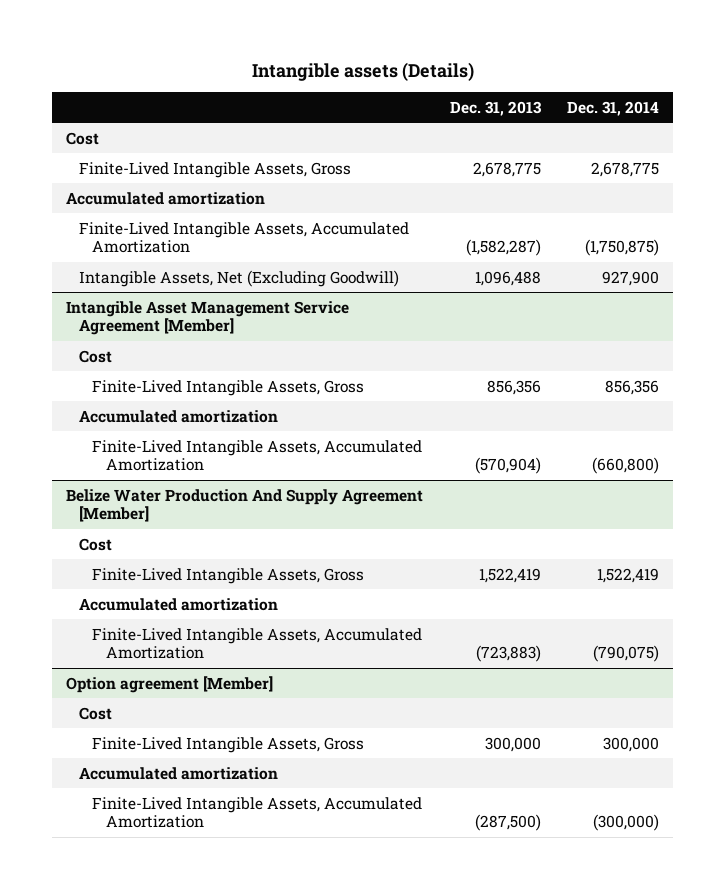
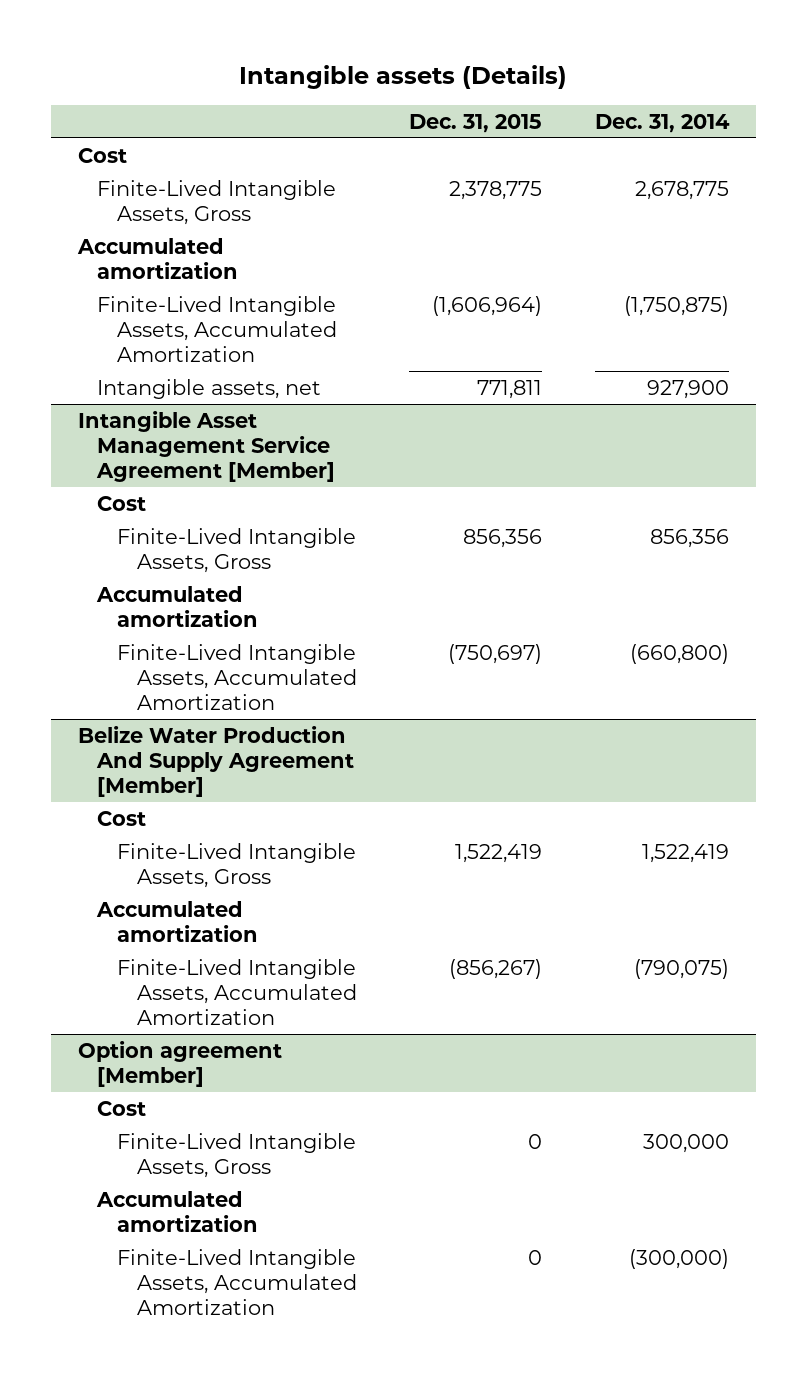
[449,100,542,116] Dec. 31, 2013 -> none
none -> [409,113,543,133] Dec. 31, 2015
[79,269,400,287] Intangible Assets, Net (Excluding Goodwill) -> [97,378,322,399] Intangible assets, net

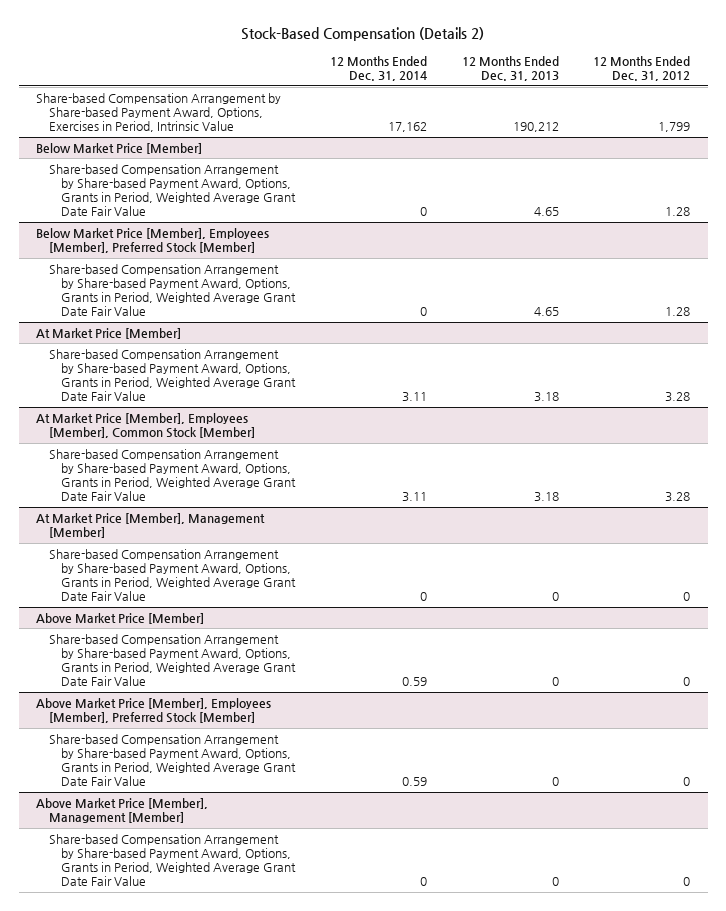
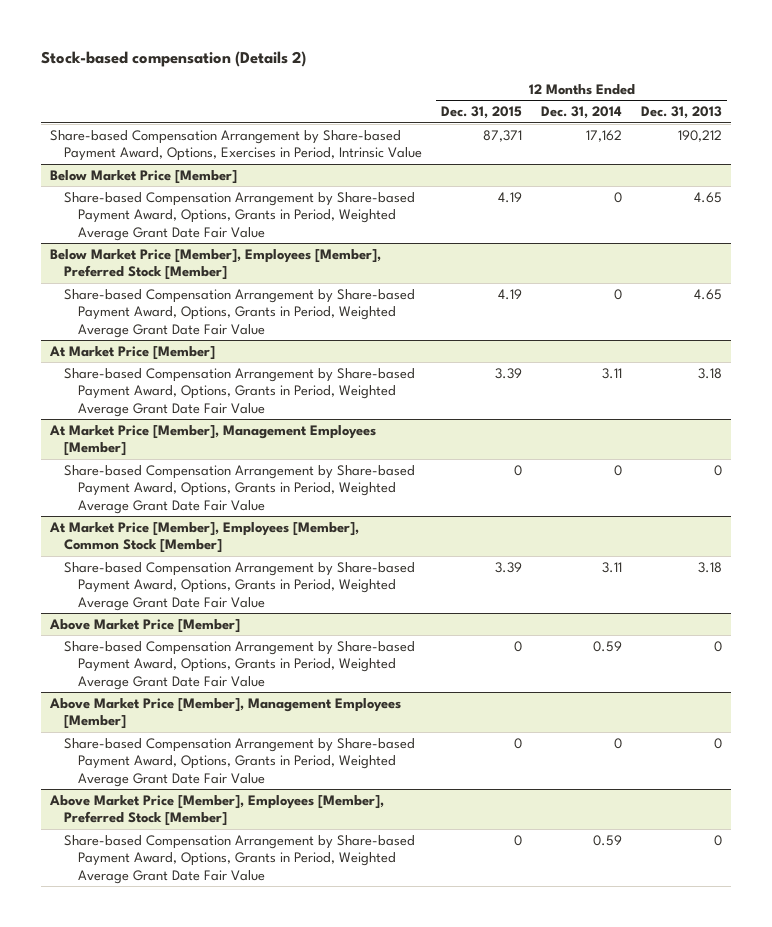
[241,26,485,41] Stock-Based Compensation (Details 2) -> [41,51,307,68] Stock-based compensation (Details 2)
[593,56,691,82] 12 Months Ended Dec. 31, 2012 -> none
none -> [441,106,523,120] Dec. 31, 2015
none -> [49,424,377,457] At Market Price [Member], Management Employees [Member]
none -> [64,464,416,514] Share-based Compensation Arrangement by Share-based Payment Award, Options, Grants in Period, Weighted Average Grant Date Fair Value
[36,513,266,539] At Market Price [Member], Management [Member] -> none
[48,549,297,602] Share-based Compensation Arrangement by Share-based Payment Award, Options, Grants in Period, Weighted Average Grant Date Fair Value -> none
none -> [49,697,402,730] Above Market Price [Member], Management Employees [Member]
none -> [64,737,416,787] Share-based Compensation Arrangement by Share-based Payment Award, Options, Grants in Period, Weighted Average Grant Date Fair Value
[36,798,209,824] Above Market Price [Member], Management [Member] -> none
[48,834,297,887] Share-based Compensation Arrangement by Share-based Payment Award, Options, Grants in Period, Weighted Average Grant Date Fair Value -> none

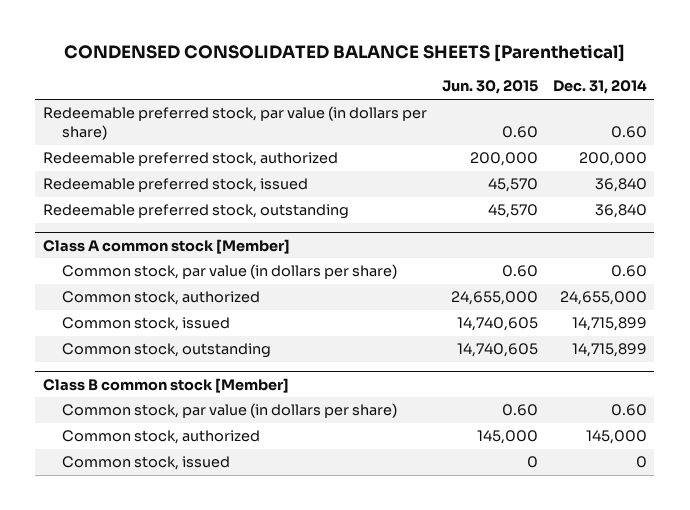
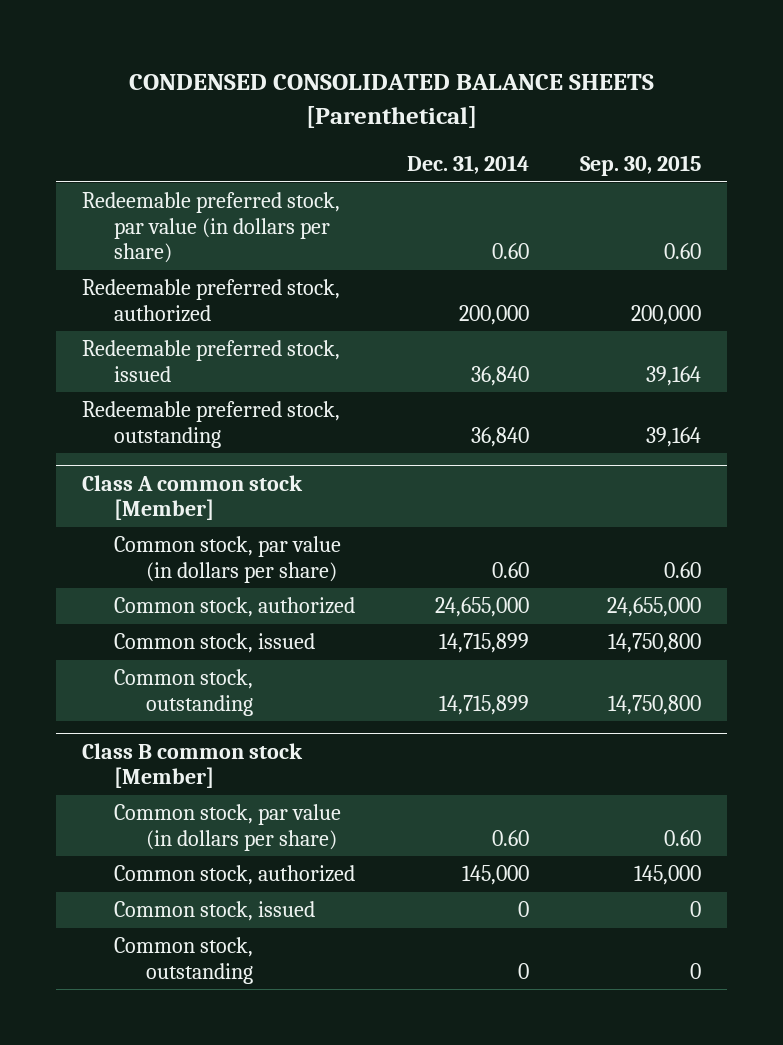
[441,80,538,95] Jun. 30, 2015 -> none
none -> [580,155,702,177] Sep. 30, 2015
none -> [113,937,253,984] Common stock, outstanding

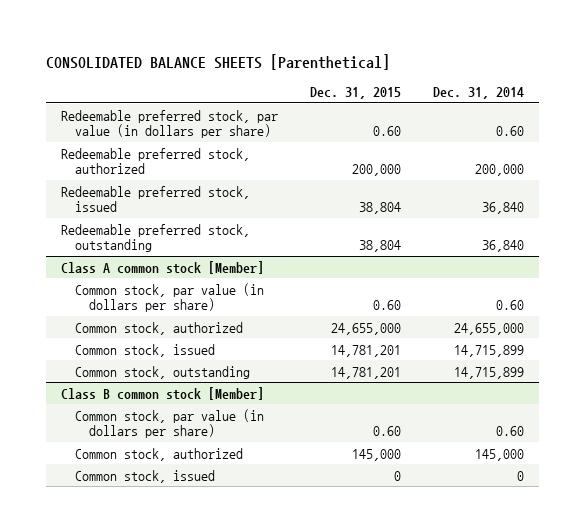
[128,74,654,128] CONDENSED CONSOLIDATED BALANCE SHEETS [Parenthetical] -> [45,53,390,70] CONSOLIDATED BALANCE SHEETS [Parenthetical]
[580,155,702,177] Sep. 30, 2015 -> none
none -> [310,87,402,100] Dec. 31, 2015
[113,937,253,984] Common stock, outstanding -> none

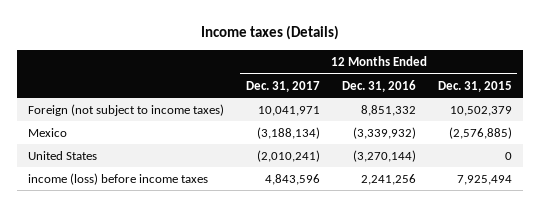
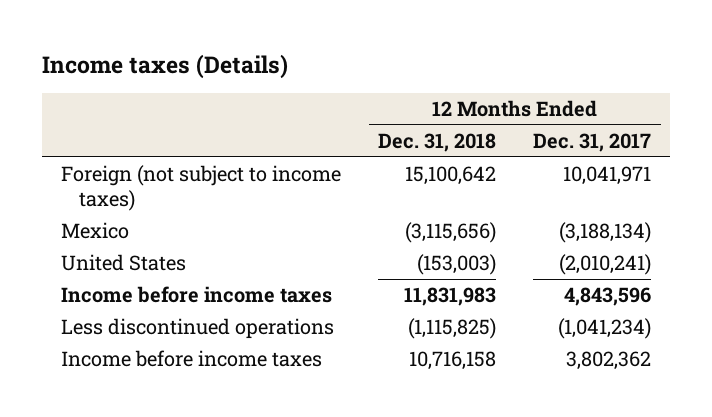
[341,79,416,92] Dec. 31, 2016 -> none
[437,80,512,92] Dec. 31, 2015 -> none
none -> [378,132,497,152] Dec. 31, 2018
none -> [60,286,332,304] Income before income taxes
none -> [60,318,334,340] Less discontinued operations
[27,172,208,185] income (loss) before income taxes -> [60,350,322,368] Income before income taxes
[264,173,320,185] 4,843,596 -> [566,351,652,371] 3,802,362

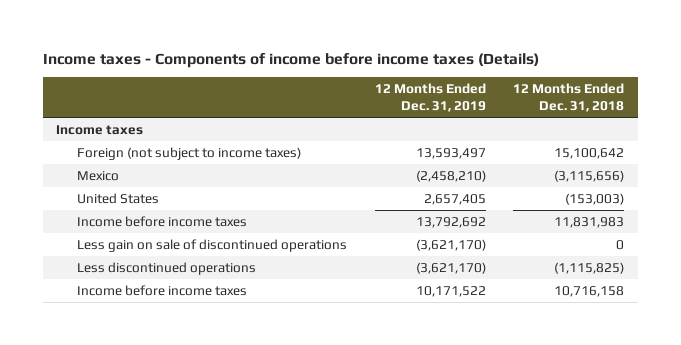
[42,54,289,80] Income taxes (Details) -> [42,52,539,68] Income taxes - Components of income before income taxes (Details)
[533,132,652,152] Dec. 31, 2017 -> none
none -> [374,83,486,113] 12 Months Ended Dec. 31, 2019
none -> [56,124,144,135] Income taxes
none -> [77,238,348,252] Less gain on sale of discontinued operations

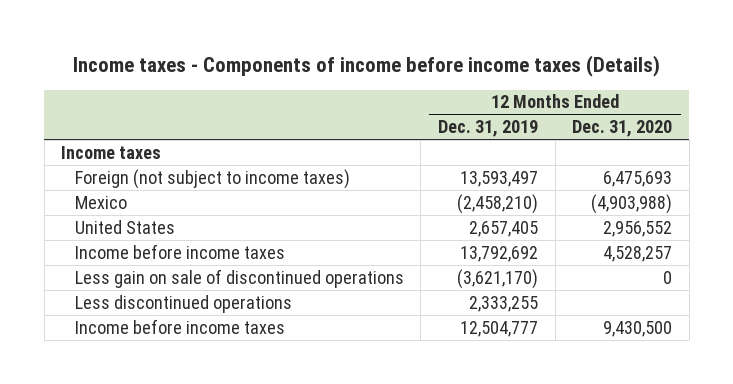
[513,83,625,113] 12 Months Ended Dec. 31, 2018 -> none
none -> [572,120,673,138] Dec. 31, 2020
[415,261,486,274] (3,621,170) -> [468,295,538,312] 2,333,255
[415,285,486,297] 10,171,522 -> [459,320,538,337] 12,504,777

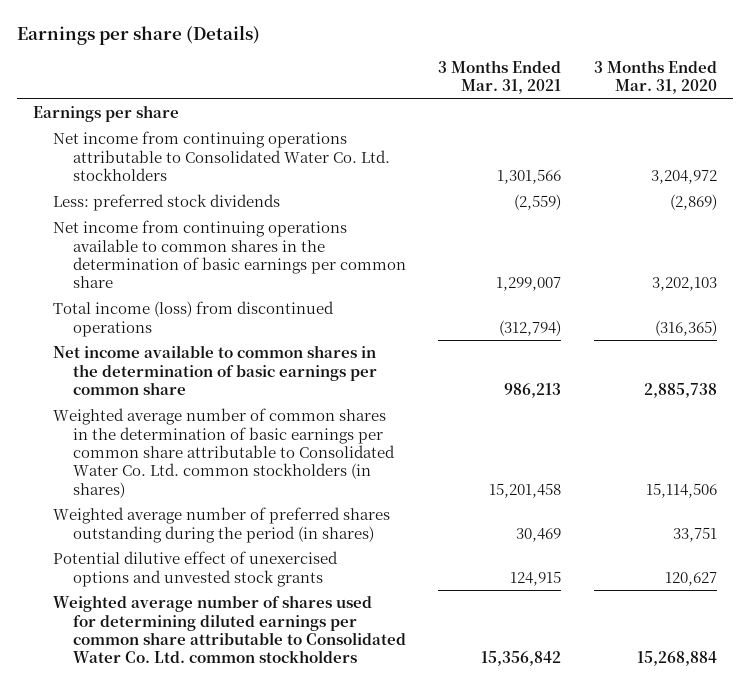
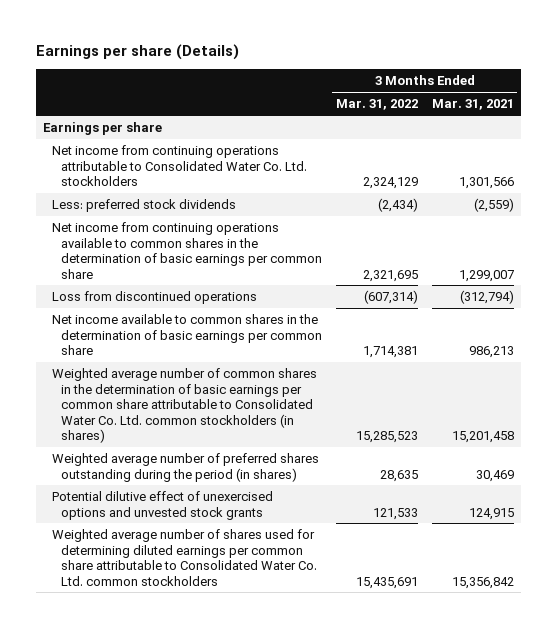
[593,59,717,95] 3 Months Ended Mar. 31, 2020 -> none
none -> [335,99,418,111] Mar. 31, 2022
[52,301,334,337] Total income (loss) from discontinued operations -> [51,291,257,305] Loss from discontinued operations

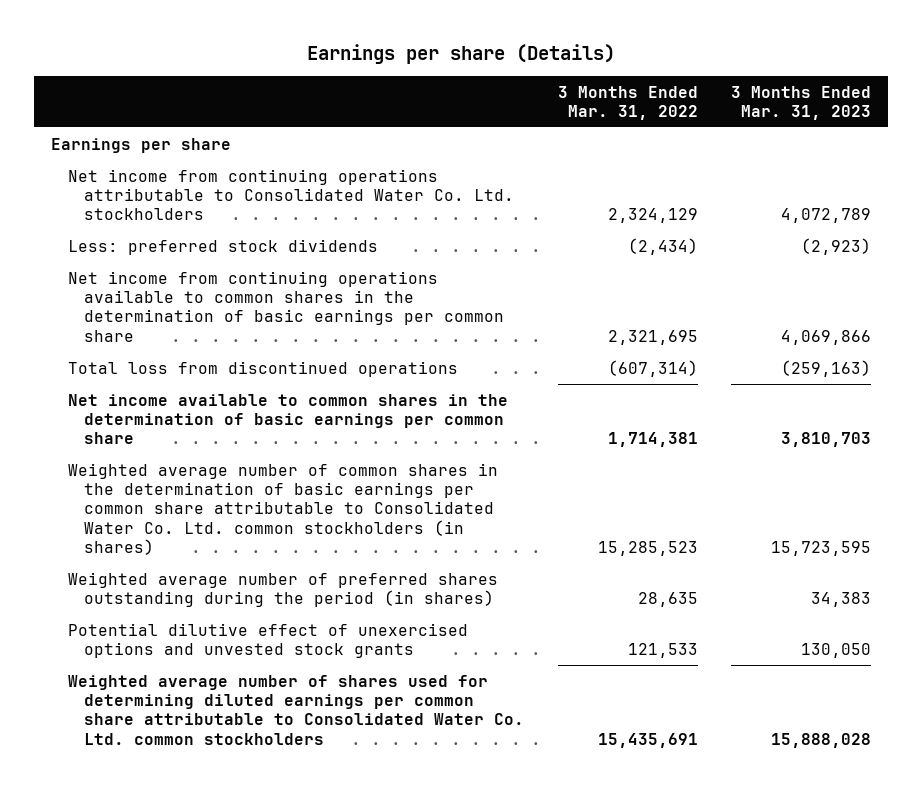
[431,99,514,111] Mar. 31, 2021 -> none
none -> [731,85,872,121] 3 Months Ended Mar. 31, 2023
[51,291,257,305] Loss from discontinued operations -> [67,360,458,377] Total loss from discontinued operations

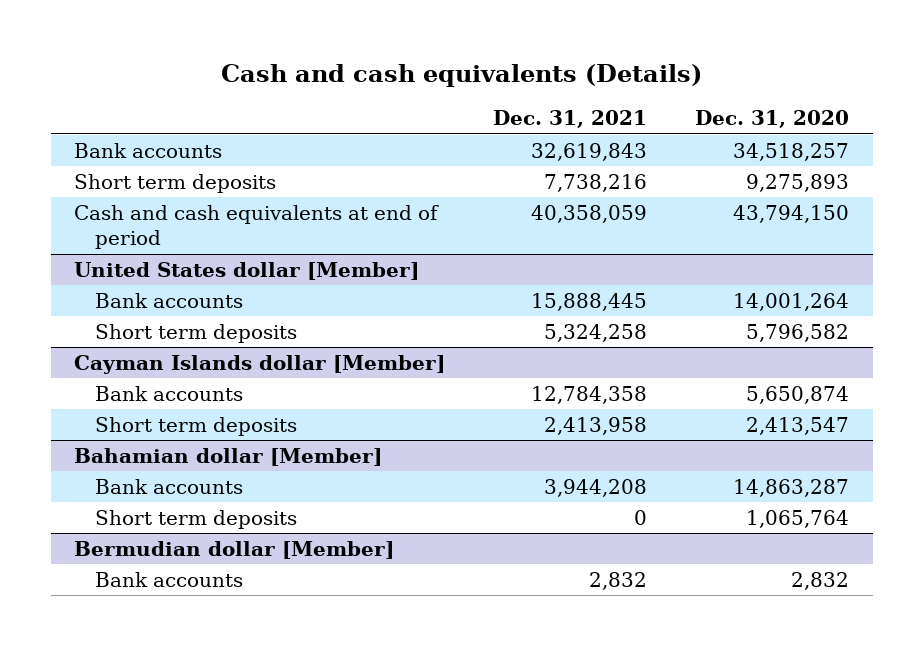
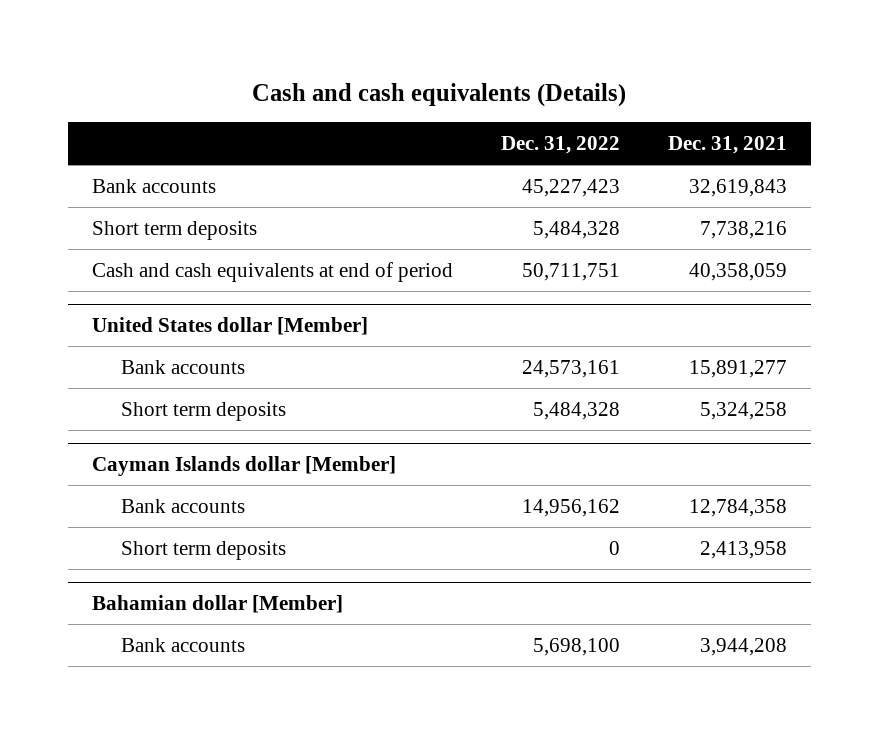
[695,110,850,129] Dec. 31, 2020 -> none
none -> [500,136,620,155] Dec. 31, 2022
[531,293,648,312] 15,888,445 -> [688,360,787,379] 15,891,277
[95,510,298,530] Short term deposits -> none
[74,541,395,560] Bermudian dollar [Member] -> none
[95,572,244,588] Bank accounts -> none

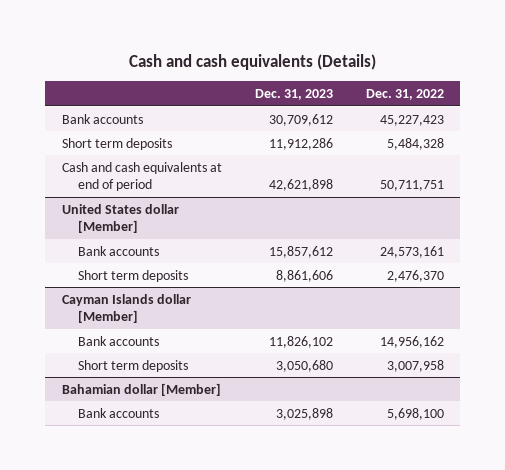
[667,136,787,155] Dec. 31, 2021 -> none
none -> [254,89,333,101] Dec. 31, 2023
[532,402,620,421] 5,484,328 -> [386,269,444,282] 2,476,370
[608,541,620,556] 0 -> [386,359,444,372] 3,007,958

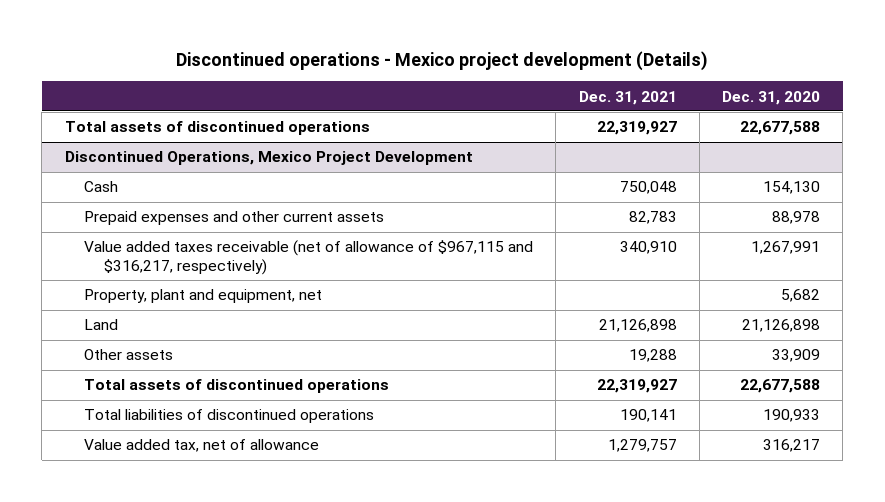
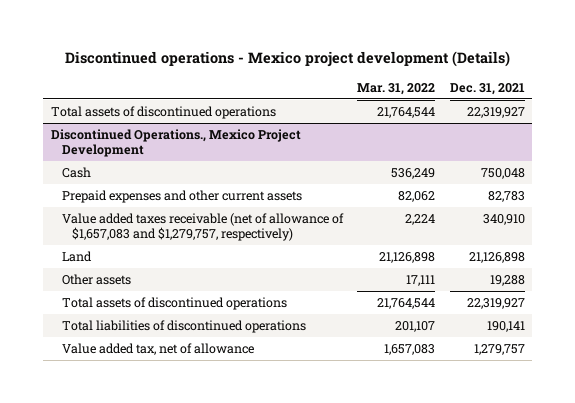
[722,90,821,105] Dec. 31, 2020 -> none
none -> [357,82,436,95] Mar. 31, 2022
[64,151,473,166] Discontinued Operations, Mexico Project Development -> [50,129,301,158] Discontinued Operations., Mexico Project Development
[84,289,323,304] Property, plant and equipment, net -> none
[84,240,534,276] Value added taxes receivable (net of allowance of $967,115 and $316,217, respectively) -> [61,213,344,242] Value added taxes receivable (net of allowance of $1,657,083 and $1,279,757, respectively)

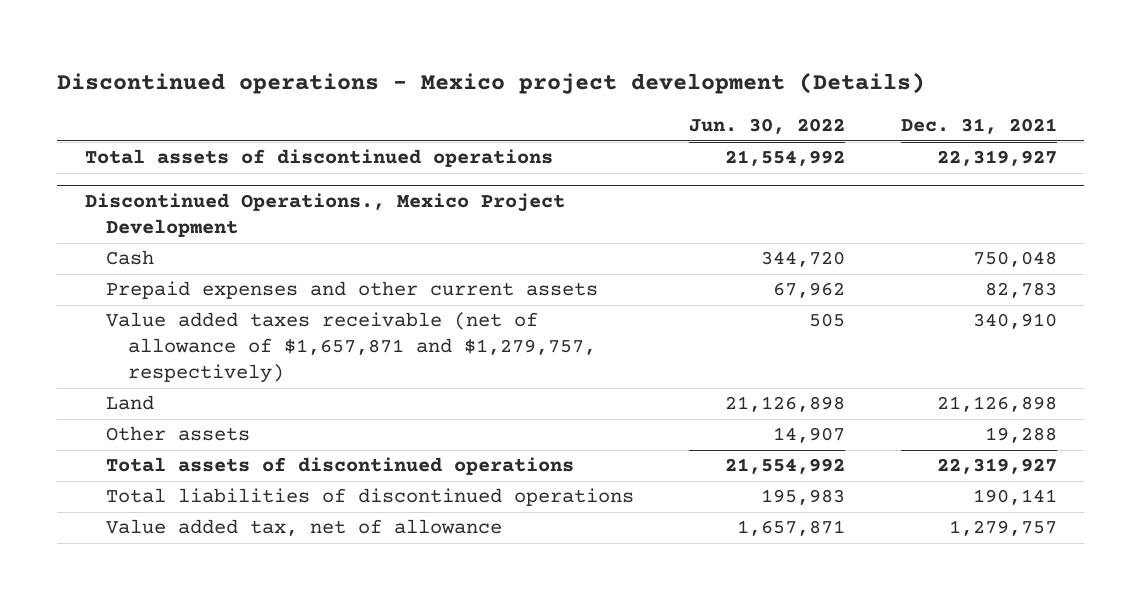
[357,82,436,95] Mar. 31, 2022 -> none
none -> [689,118,846,135] Jun. 30, 2022
[61,213,344,242] Value added taxes receivable (net of allowance of $1,657,083 and $1,279,757, respectively) -> [106,312,596,383] Value added taxes receivable (net of allowance of $1,657,871 and $1,279,757, respectively)

